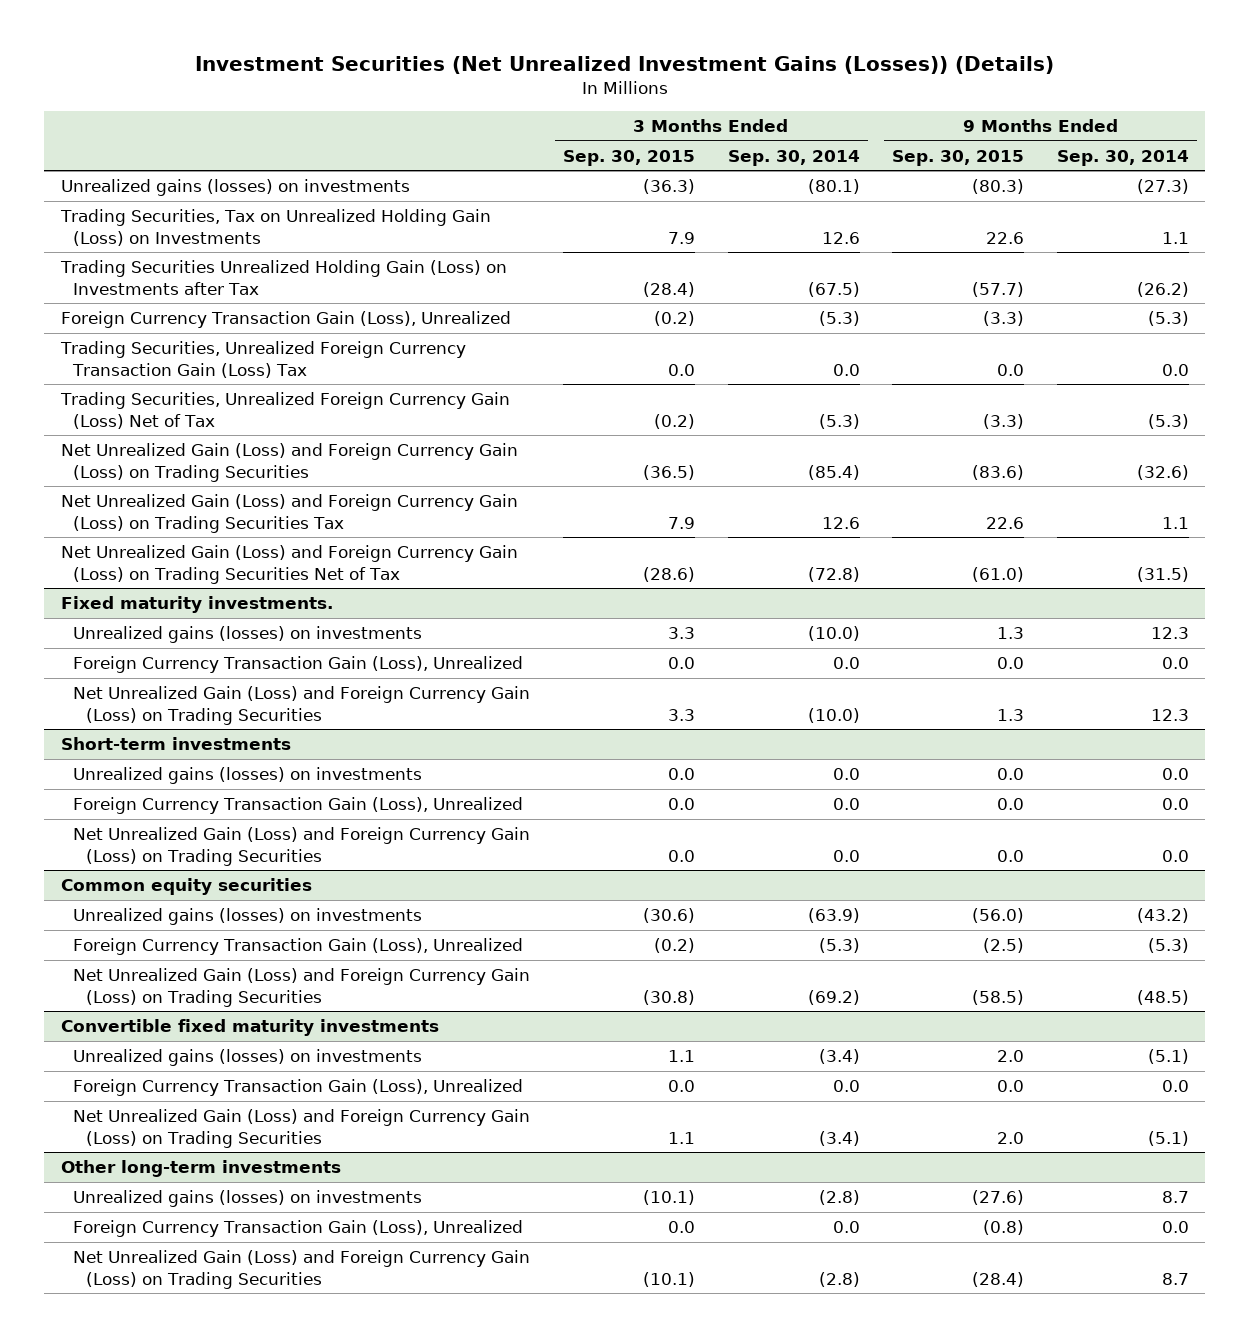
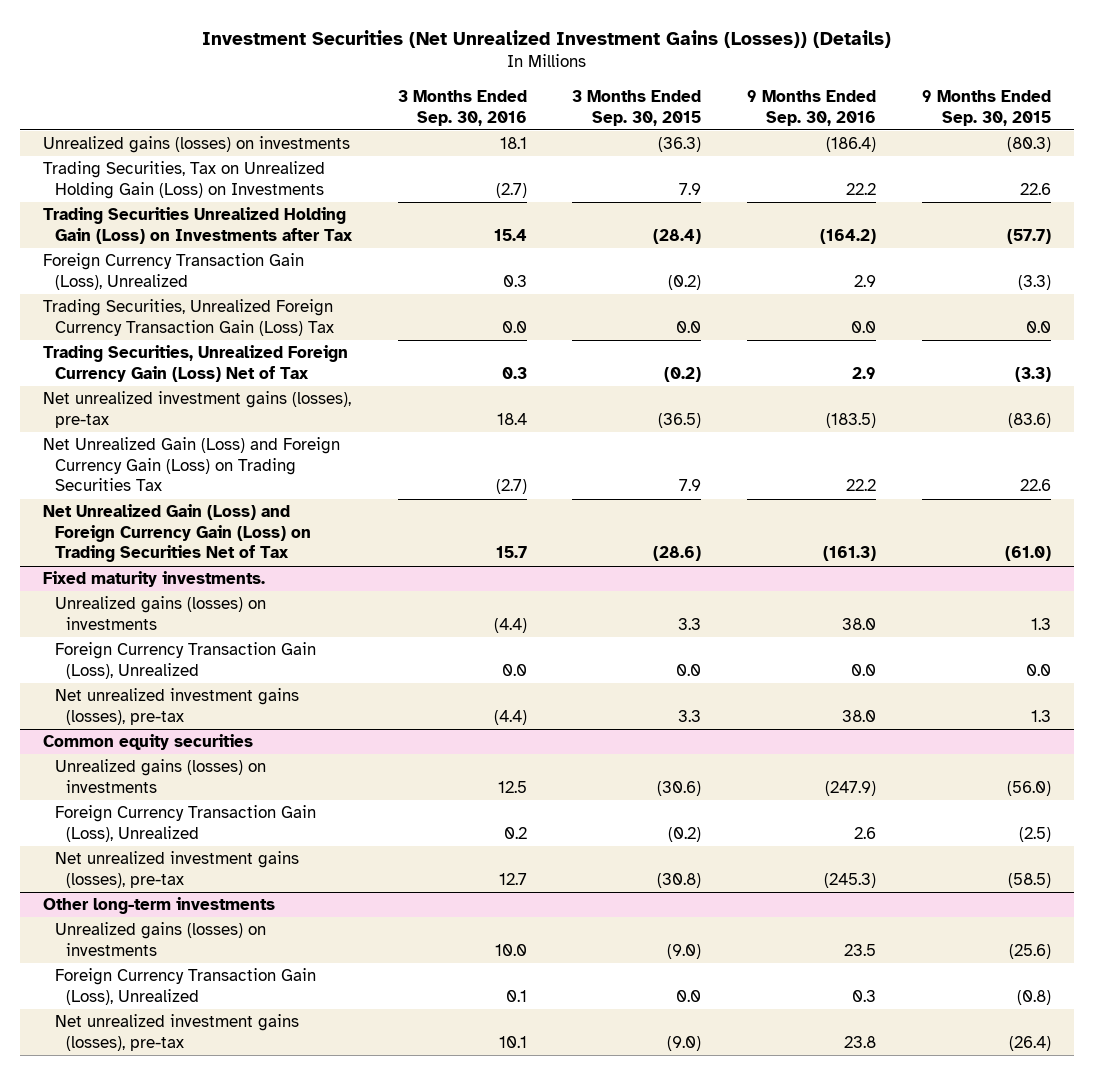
[727,149,860,166] Sep. 30, 2014 -> none
[1056,149,1189,166] Sep. 30, 2014 -> none
none -> [397,90,527,126] 3 Months Ended Sep. 30, 2016
none -> [747,90,877,126] 9 Months Ended Sep. 30, 2016
[60,443,518,482] Net Unrealized Gain (Loss) and Foreign Currency Gain (Loss) on Trading Securities -> [42,391,351,428] Net unrealized investment gains (losses), pre-tax
[60,737,291,751] Short-term investments -> none
[73,767,423,785] Unrealized gains (losses) on investments -> none
[73,797,524,815] Foreign Currency Transaction Gain (Loss), Unrealized -> none
[73,827,531,866] Net Unrealized Gain (Loss) and Foreign Currency Gain (Loss) on Trading Securities -> none
[73,686,531,725] Net Unrealized Gain (Loss) and Foreign Currency Gain (Loss) on Trading Securities -> [54,688,299,725] Net unrealized investment gains (losses), pre-tax
[60,1019,439,1037] Convertible fixed maturity investments -> none
[73,1049,423,1067] Unrealized gains (losses) on investments -> none
[73,1079,524,1097] Foreign Currency Transaction Gain (Loss), Unrealized -> none
[73,1109,531,1148] Net Unrealized Gain (Loss) and Foreign Currency Gain (Loss) on Trading Securities -> none
[73,968,531,1007] Net Unrealized Gain (Loss) and Foreign Currency Gain (Loss) on Trading Securities -> [54,851,299,888] Net unrealized investment gains (losses), pre-tax
[643,1190,696,1206] (10.1) -> [667,943,702,959] (9.0)
[972,1190,1025,1206] (27.6) -> [1009,943,1052,959] (25.6)
[73,1250,531,1289] Net Unrealized Gain (Loss) and Foreign Currency Gain (Loss) on Trading Securities -> [54,1014,299,1051] Net unrealized investment gains (losses), pre-tax
[643,1271,696,1287] (10.1) -> [667,1035,702,1051] (9.0)
[972,1271,1025,1287] (28.4) -> [1009,1035,1052,1051] (26.4)

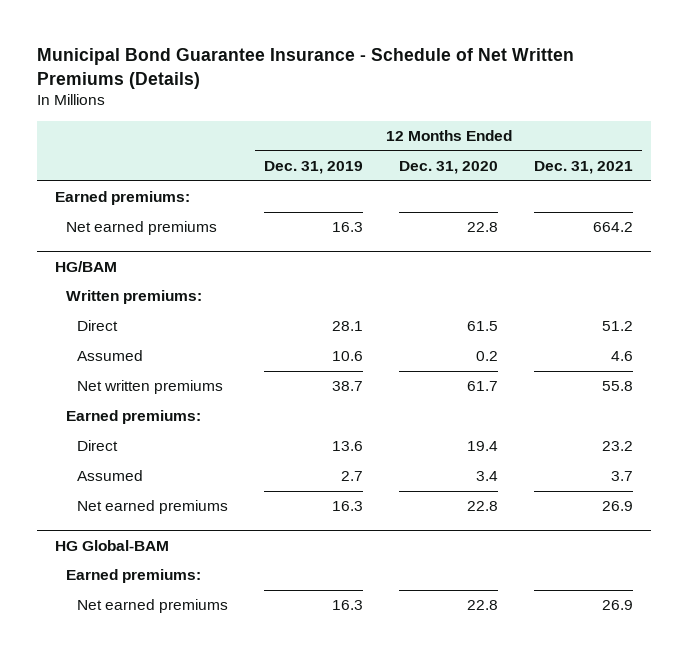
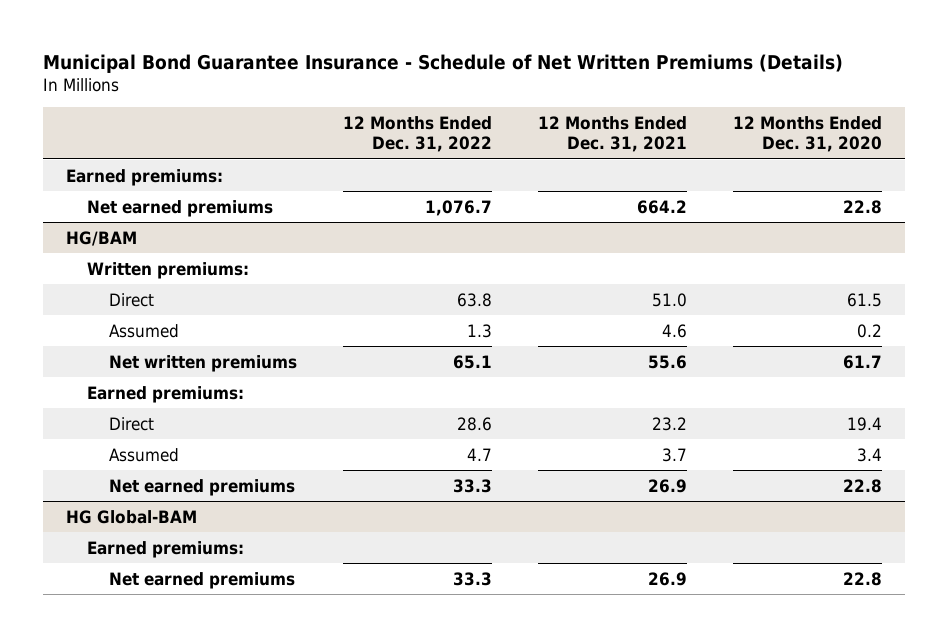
[264,161,364,175] Dec. 31, 2019 -> none
none -> [342,115,492,153] 12 Months Ended Dec. 31, 2022
[602,321,634,332] 51.2 -> [651,292,687,307] 51.0
[602,381,634,392] 55.8 -> [647,354,687,369] 55.6

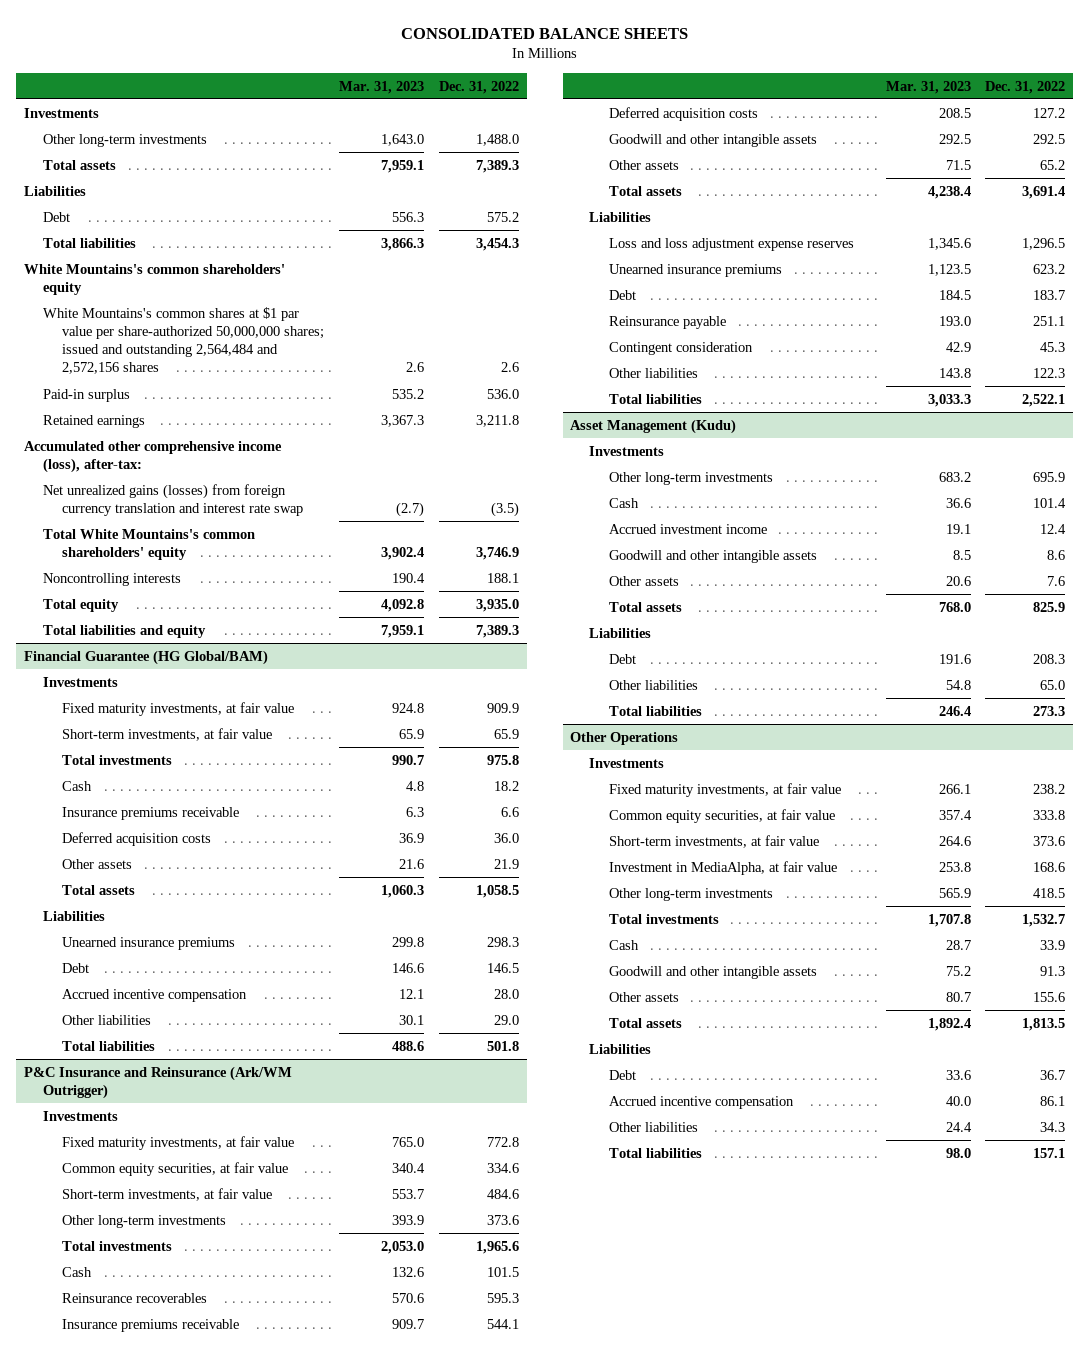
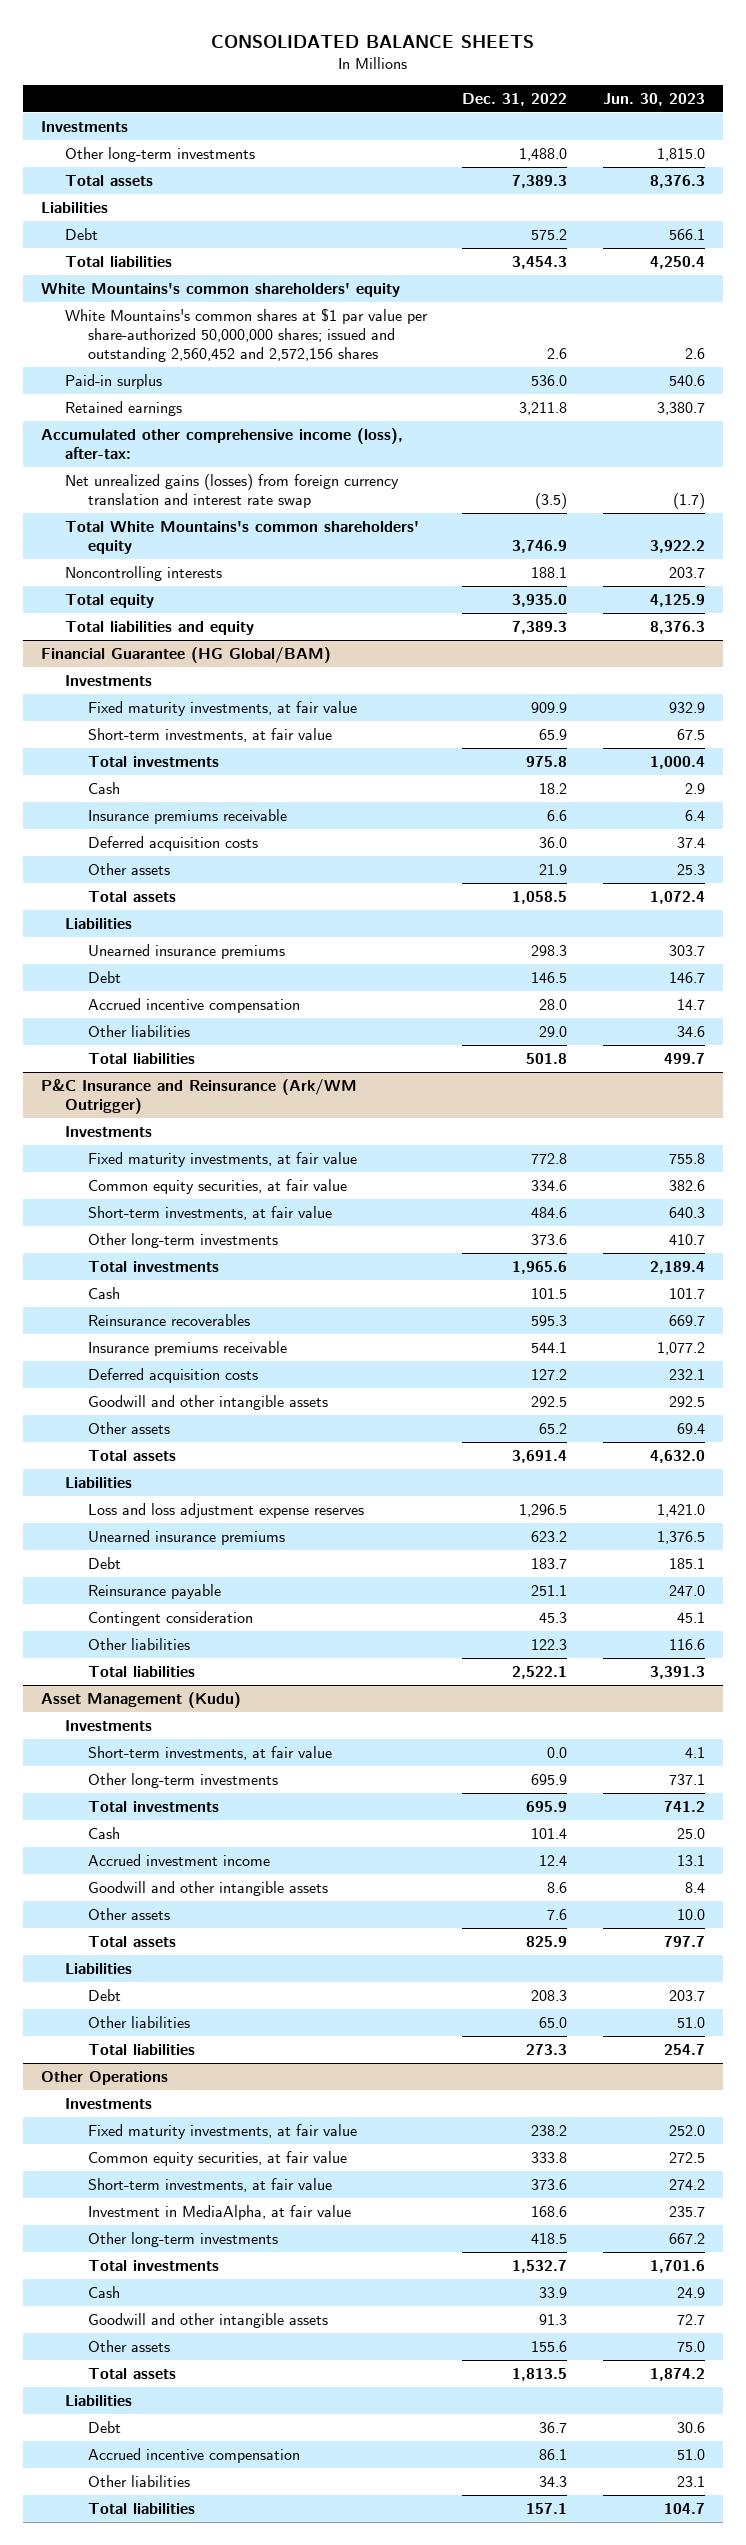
[339,80,425,94] Mar. 31, 2023 -> none
none -> [602,92,705,106] Jun. 30, 2023
[43,306,325,375] White Mountains's common shares at $1 par value per share-authorized 50,000,000 shares; issued and outstanding 2,564,484 and 2,572,156 shares -> [64,307,428,362] White Mountains's common shares at $1 par value per share-authorized 50,000,000 shares; issued and outstanding 2,560,452 and 2,572,156 shares
none -> [87,1745,332,1760] Short-term investments, at fair value
none -> [87,1800,219,1812] Total investments

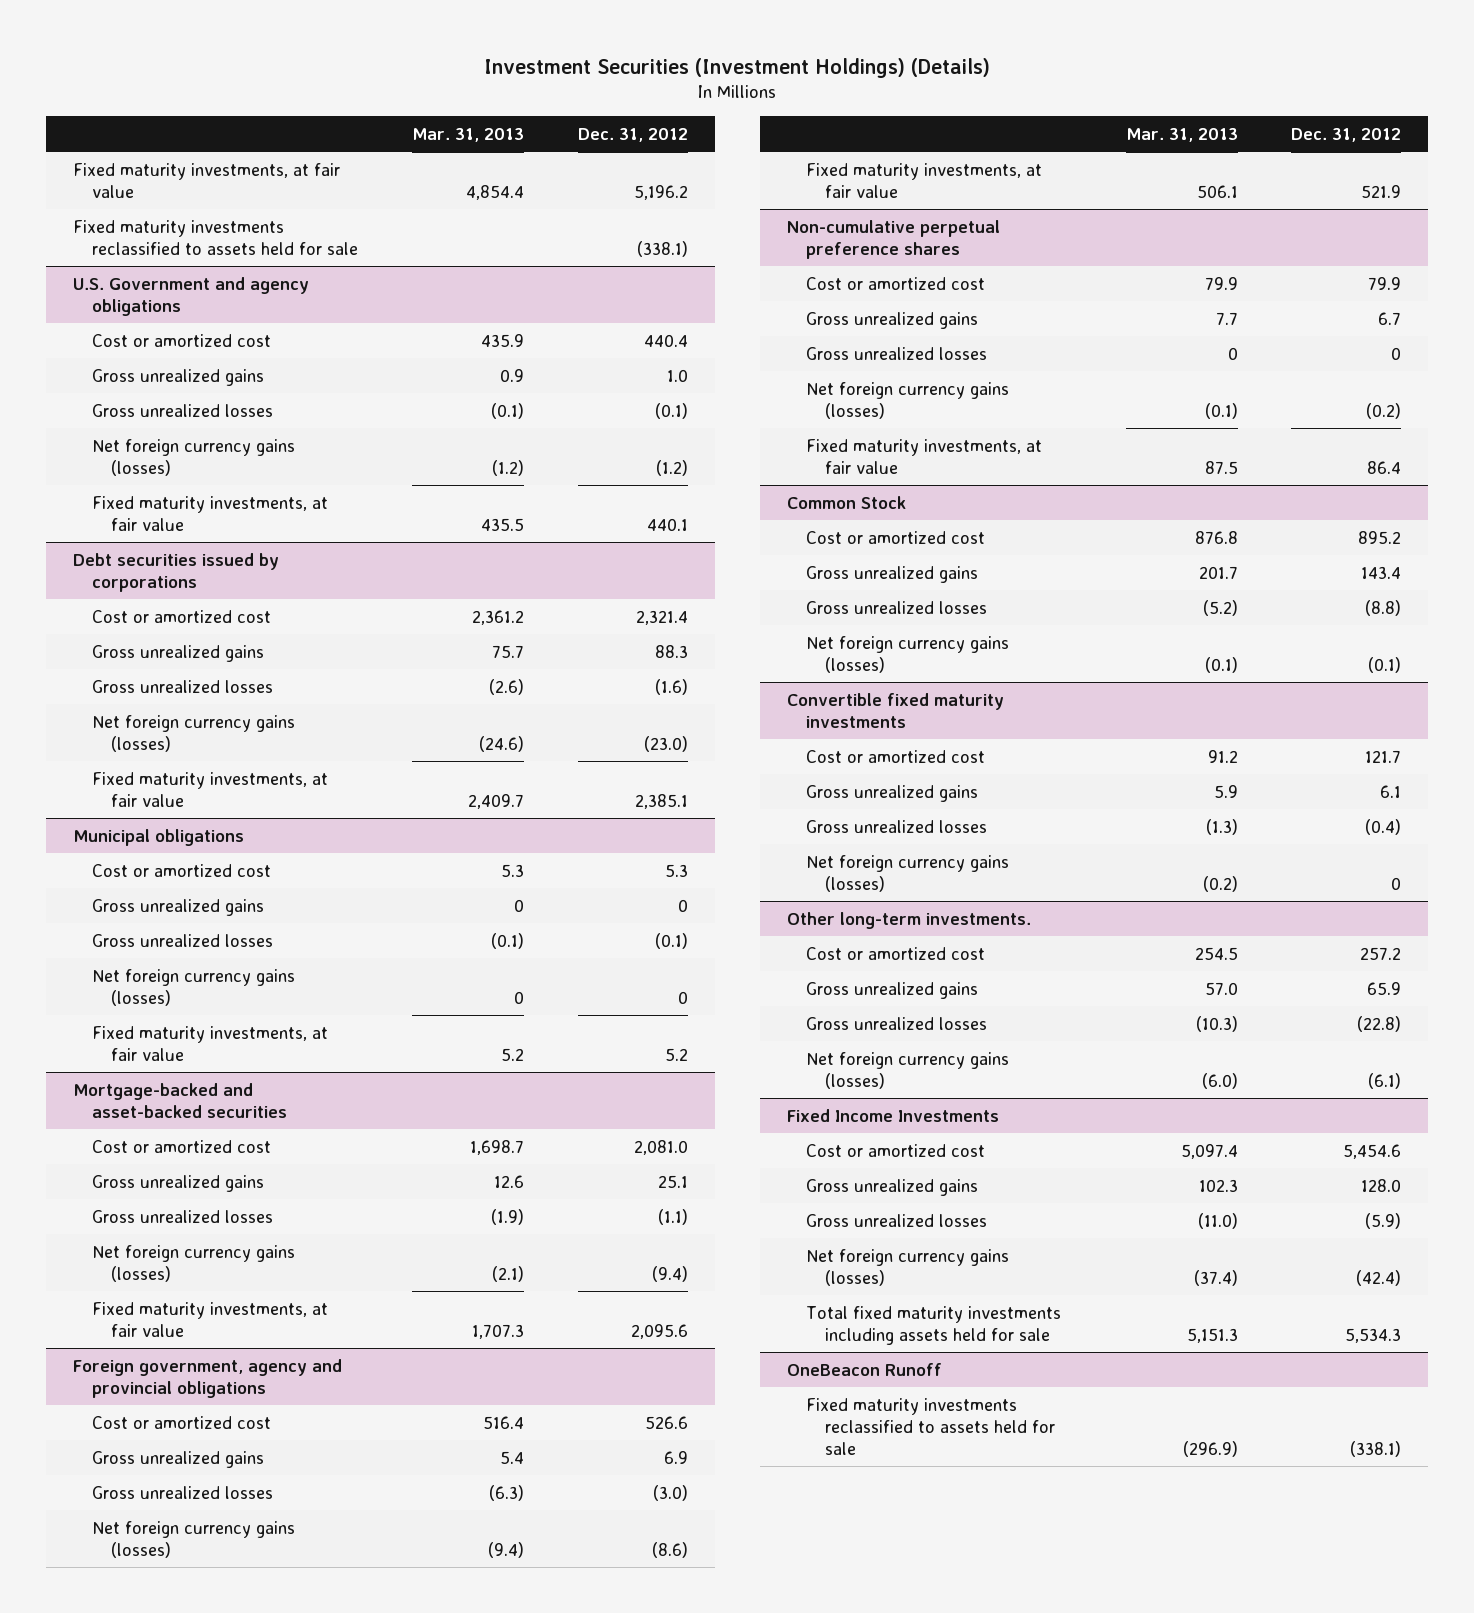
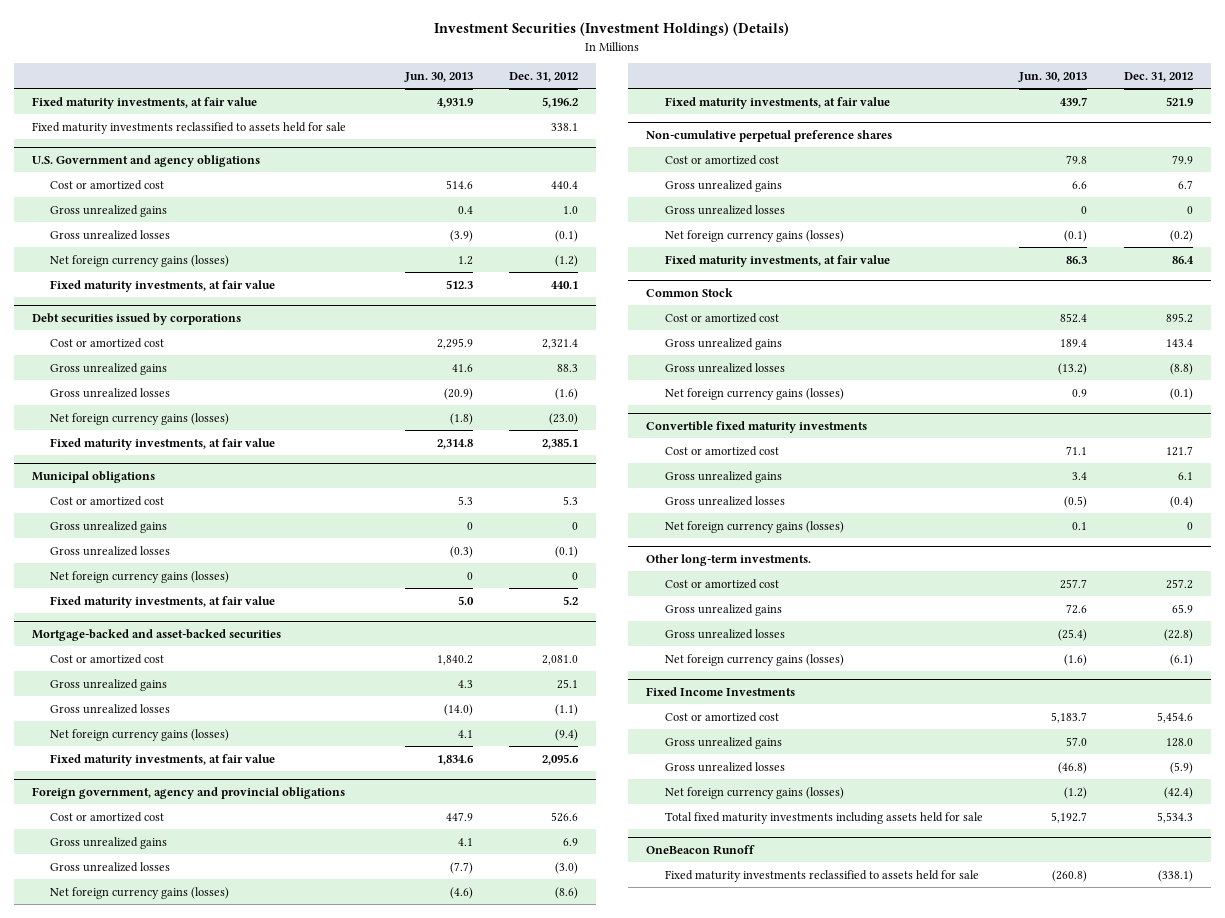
[411,127,524,142] Mar. 31, 2013 -> none
none -> [403,71,473,82] Jun. 30, 2013
[636,240,688,257] (338.1) -> [551,122,579,131] 338.1

